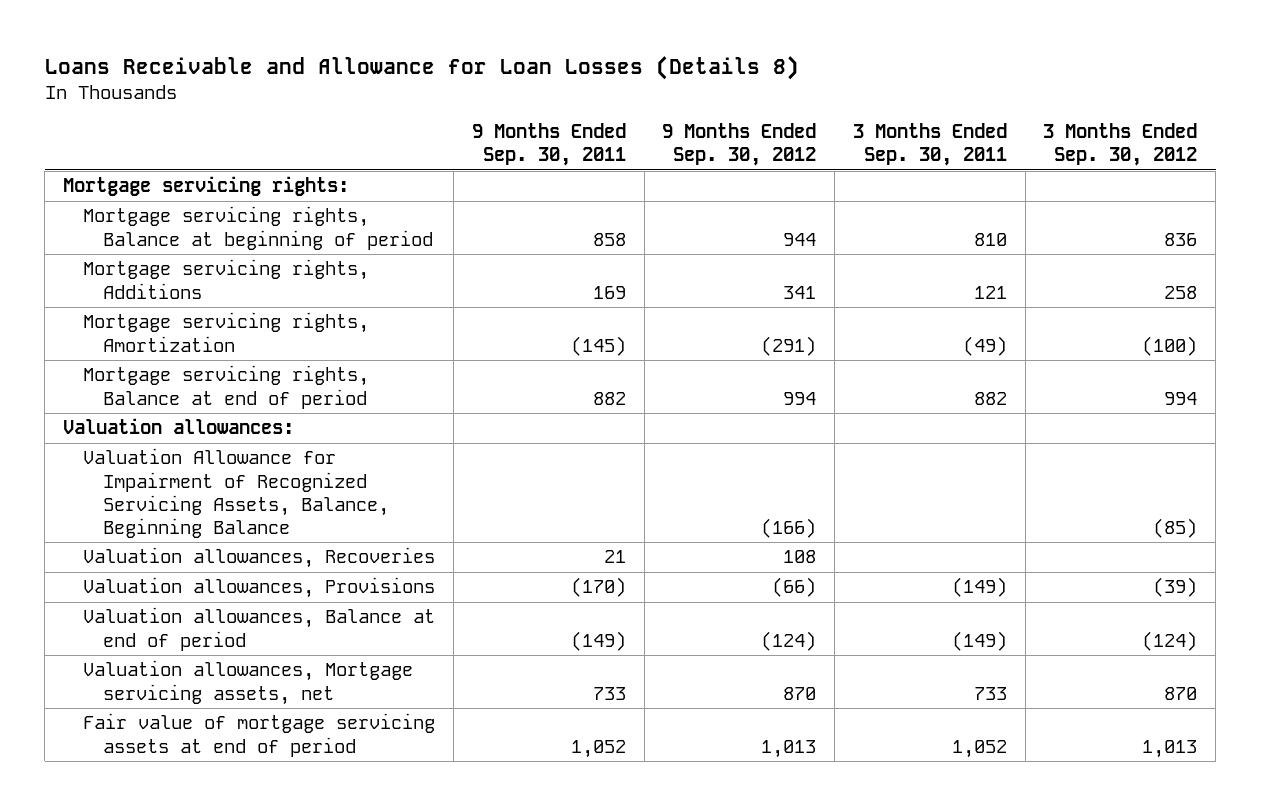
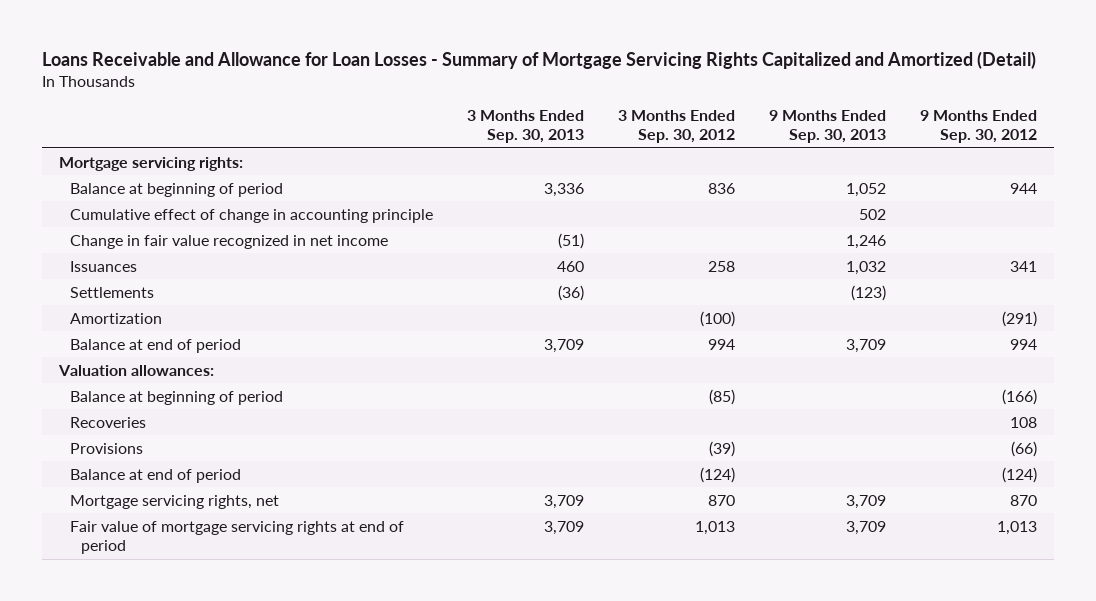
[44,55,799,80] Loans Receivable and Allowance for Loan Losses (Details 8) -> [42,50,1037,69] Loans Receivable and Allowance for Loan Losses - Summary of Mortgage Servicing Rights Capitalized and Amortized (Detail)
[471,123,626,167] 9 Months Ended Sep. 30, 2011 -> none
[852,123,1007,167] 3 Months Ended Sep. 30, 2011 -> none
none -> [467,109,585,144] 3 Months Ended Sep. 30, 2013
none -> [769,109,887,144] 9 Months Ended Sep. 30, 2013
[83,206,434,250] Mortgage servicing rights, Balance at beginning of period -> [70,182,284,197] Balance at beginning of period
none -> [70,208,434,223] Cumulative effect of change in accounting principle
none -> [70,234,389,249] Change in fair value recognized in net income
[83,259,370,299] Mortgage servicing rights, Additions -> [70,260,138,272] Issuances
none -> [70,286,155,298] Settlements
[83,312,370,352] Mortgage servicing rights, Amortization -> [70,312,163,324] Amortization
[83,365,370,409] Mortgage servicing rights, Balance at end of period -> [70,338,242,353] Balance at end of period
[83,448,390,538] Valuation Allowance for Impairment of Recognized Servicing Assets, Balance, Beginning Balance -> [70,390,284,405] Balance at beginning of period
[83,547,436,569] Valuation allowances, Recoveries -> [70,416,147,428] Recoveries
[83,577,436,599] Valuation allowances, Provisions -> [70,442,144,454] Provisions
[83,607,436,651] Valuation allowances, Balance at end of period -> [70,468,242,483] Balance at end of period
[83,660,414,705] Valuation allowances, Mortgage servicing assets, net -> [70,494,280,509] Mortgage servicing rights, net
[83,713,436,757] Fair value of mortgage servicing assets at end of period -> [70,520,405,555] Fair value of mortgage servicing rights at end of period

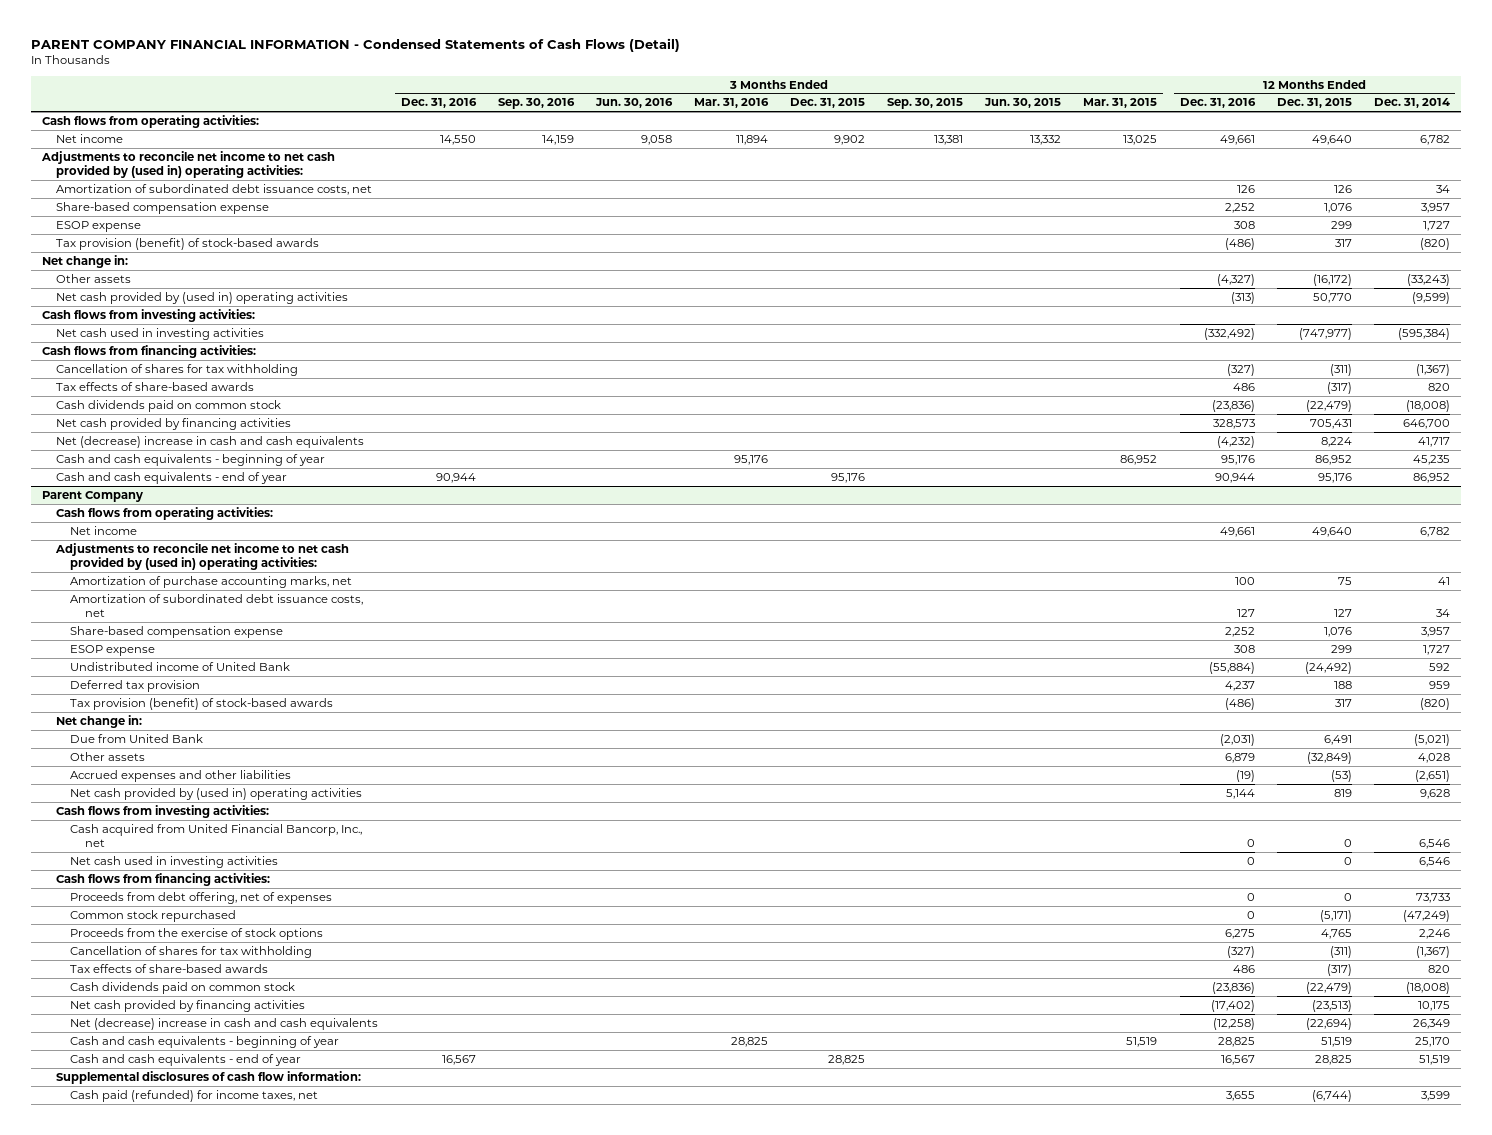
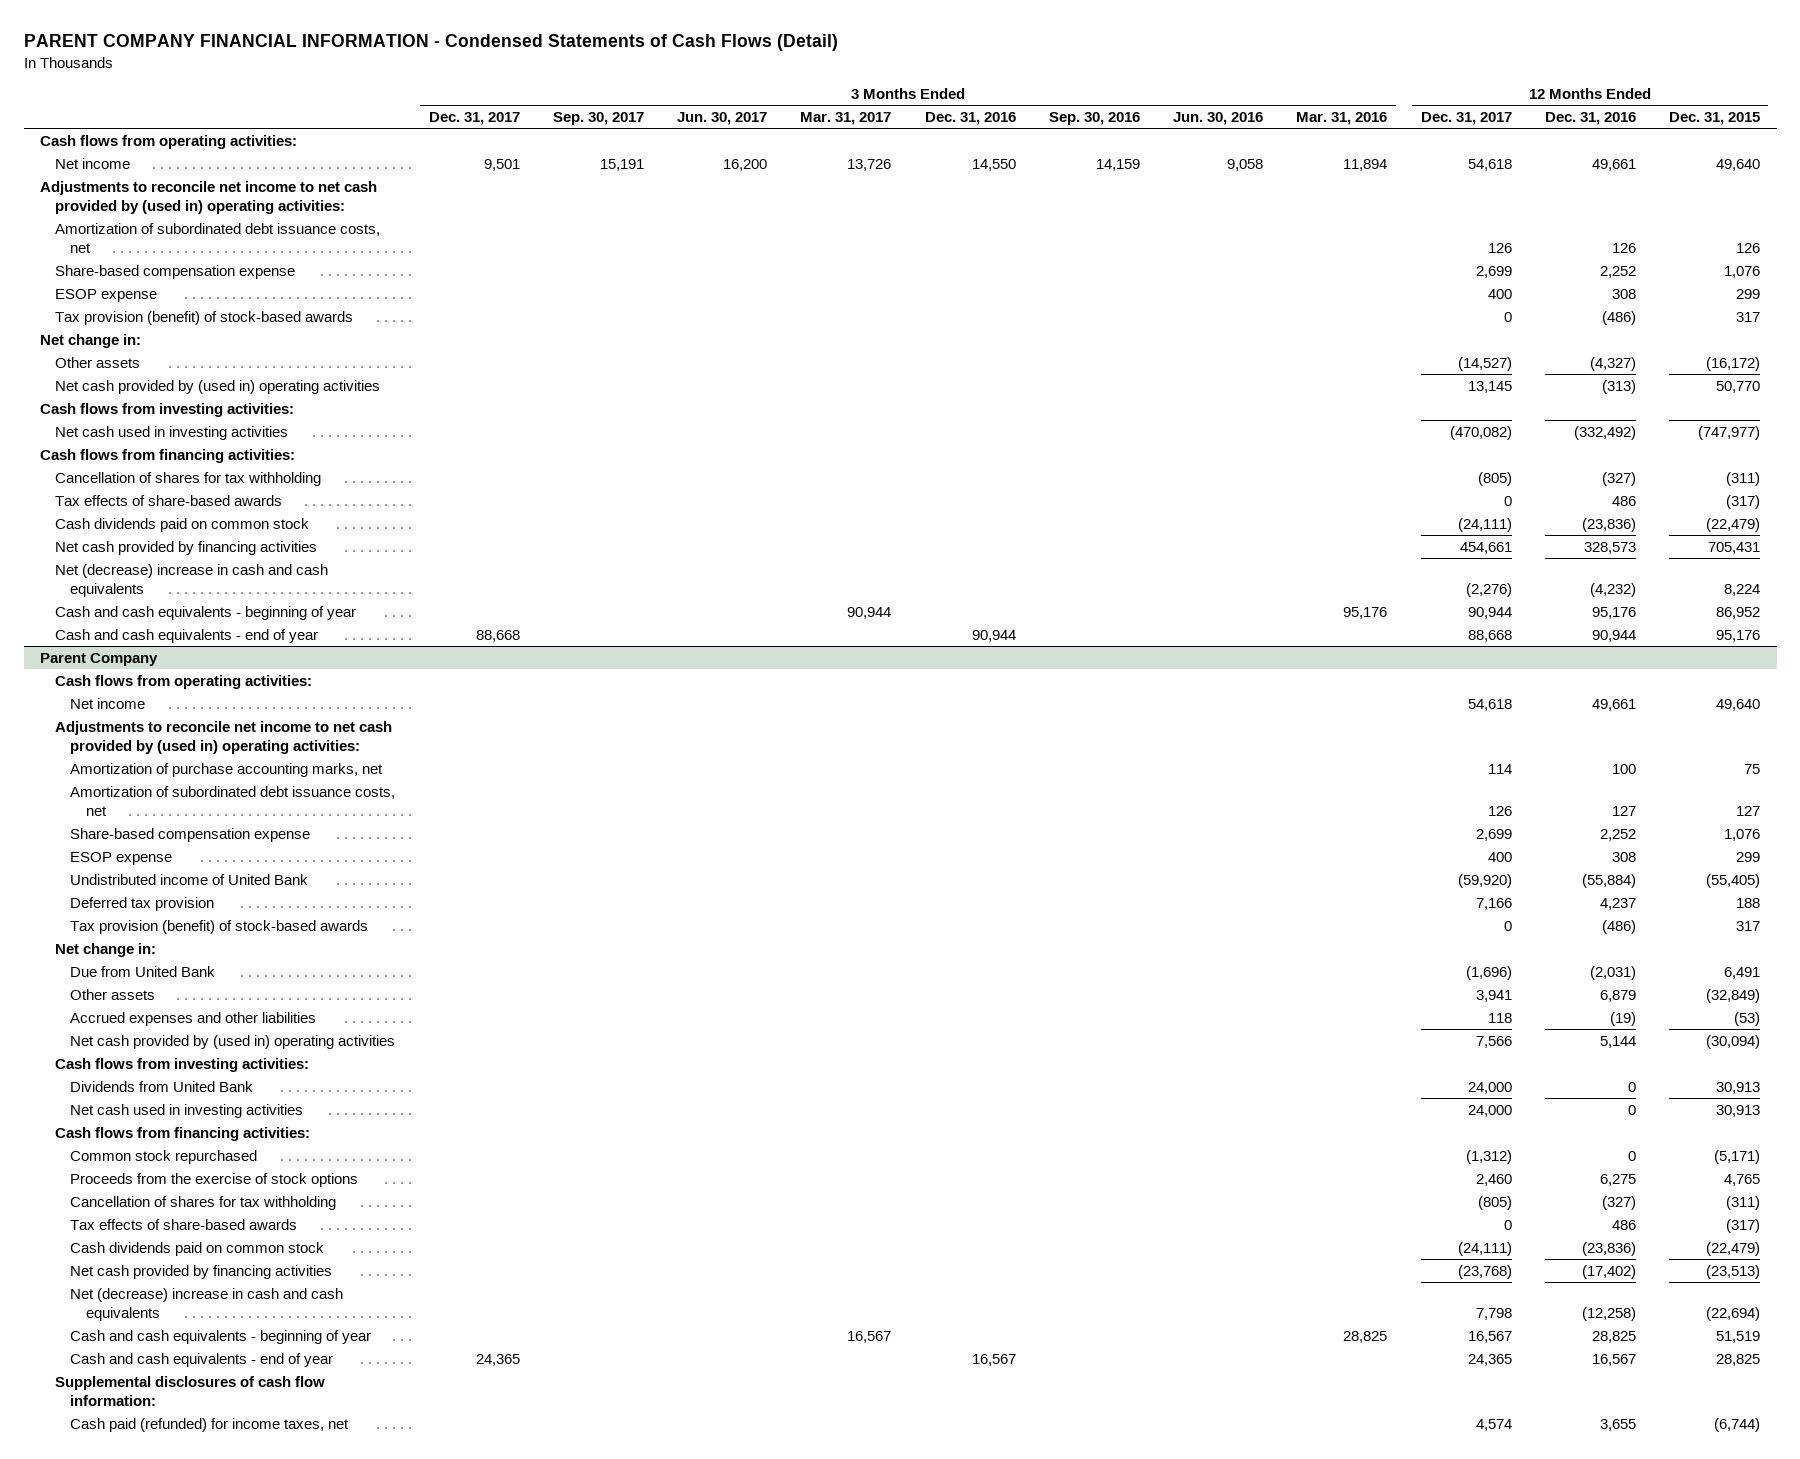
[790,98,866,109] Dec. 31, 2015 -> none
[887,98,964,110] Sep. 30, 2015 -> none
[984,98,1062,109] Jun. 30, 2015 -> none
[1083,98,1158,109] Mar. 31, 2015 -> none
[1373,98,1450,109] Dec. 31, 2014 -> none
none -> [428,112,520,126] Dec. 31, 2017
none -> [552,112,644,126] Sep. 30, 2017
none -> [677,112,768,126] Jun. 30, 2017
none -> [800,112,892,126] Mar. 31, 2017
none -> [1420,112,1512,126] Dec. 31, 2017
[1304,661,1352,674] (24,492) -> [1706,873,1761,888] (55,405)
[1333,788,1352,797] 819 -> [1706,1034,1761,1049] (30,094)
[70,823,363,847] Cash acquired from United Financial Bancorp, Inc., net -> none
none -> [70,1080,254,1092] Dividends from United Bank
[1343,856,1352,865] 0 -> [1716,1104,1761,1117] 30,913
[70,891,333,904] Proceeds from debt offering, net of expenses -> none

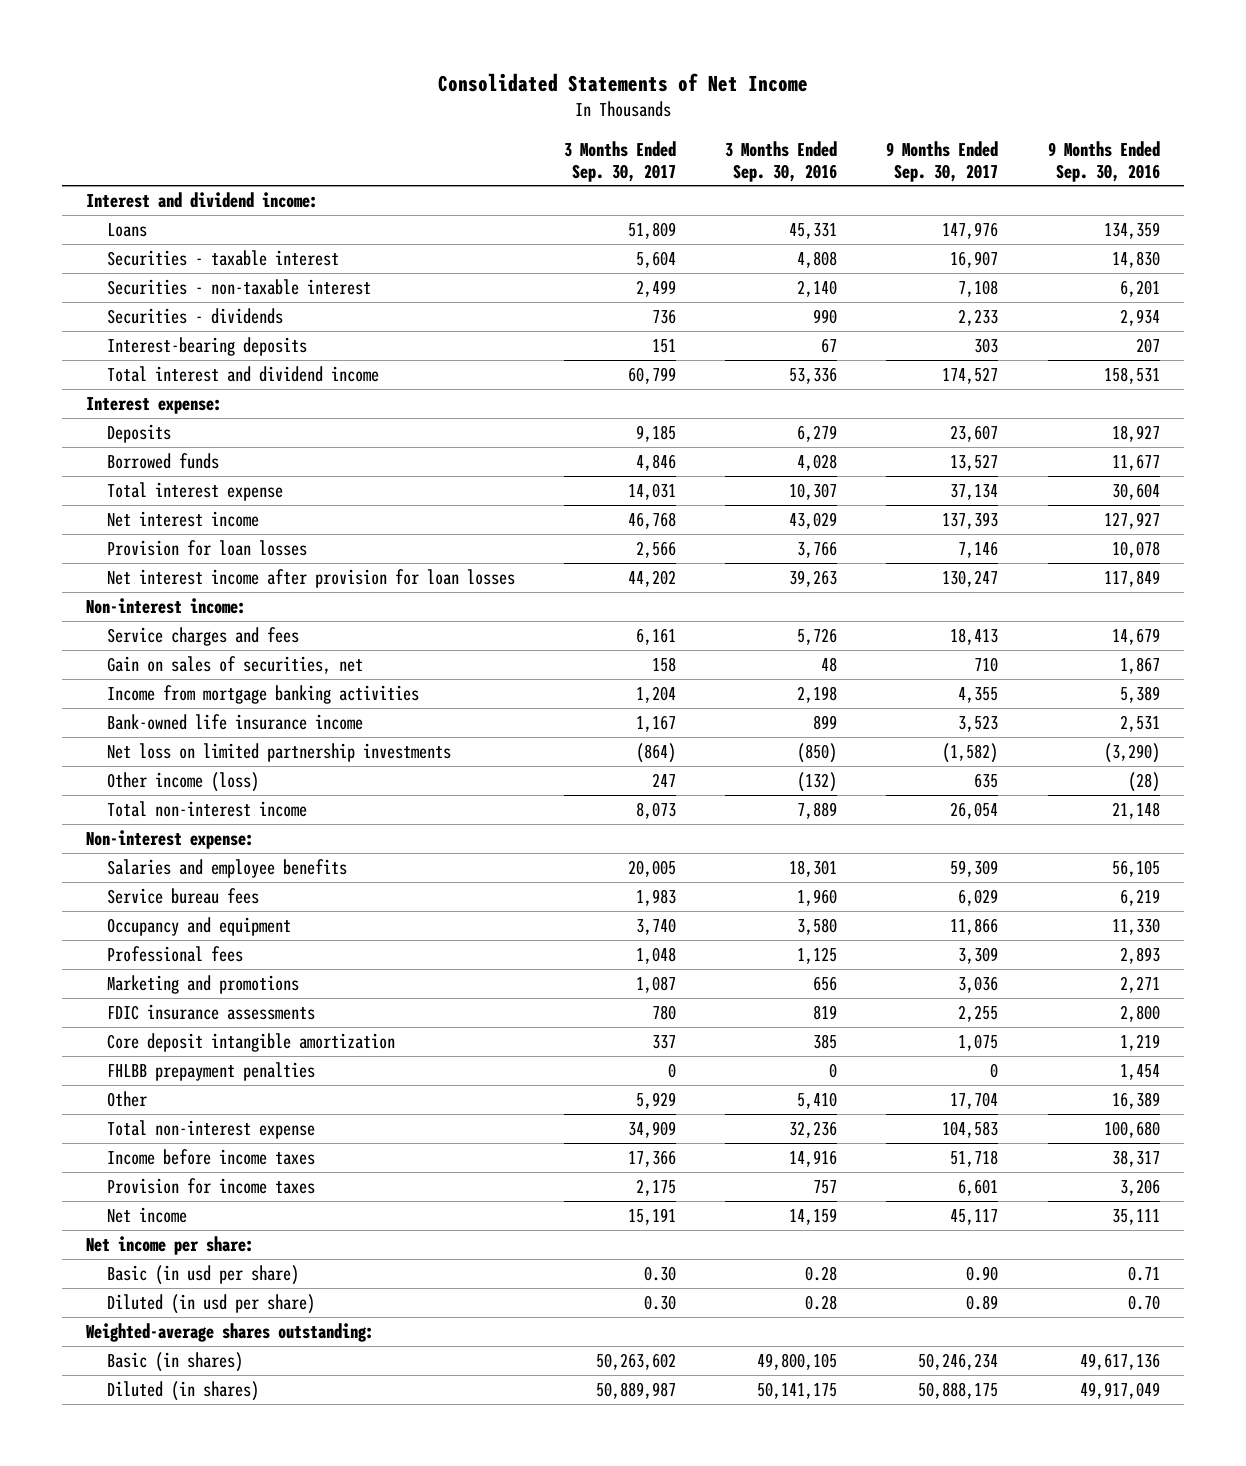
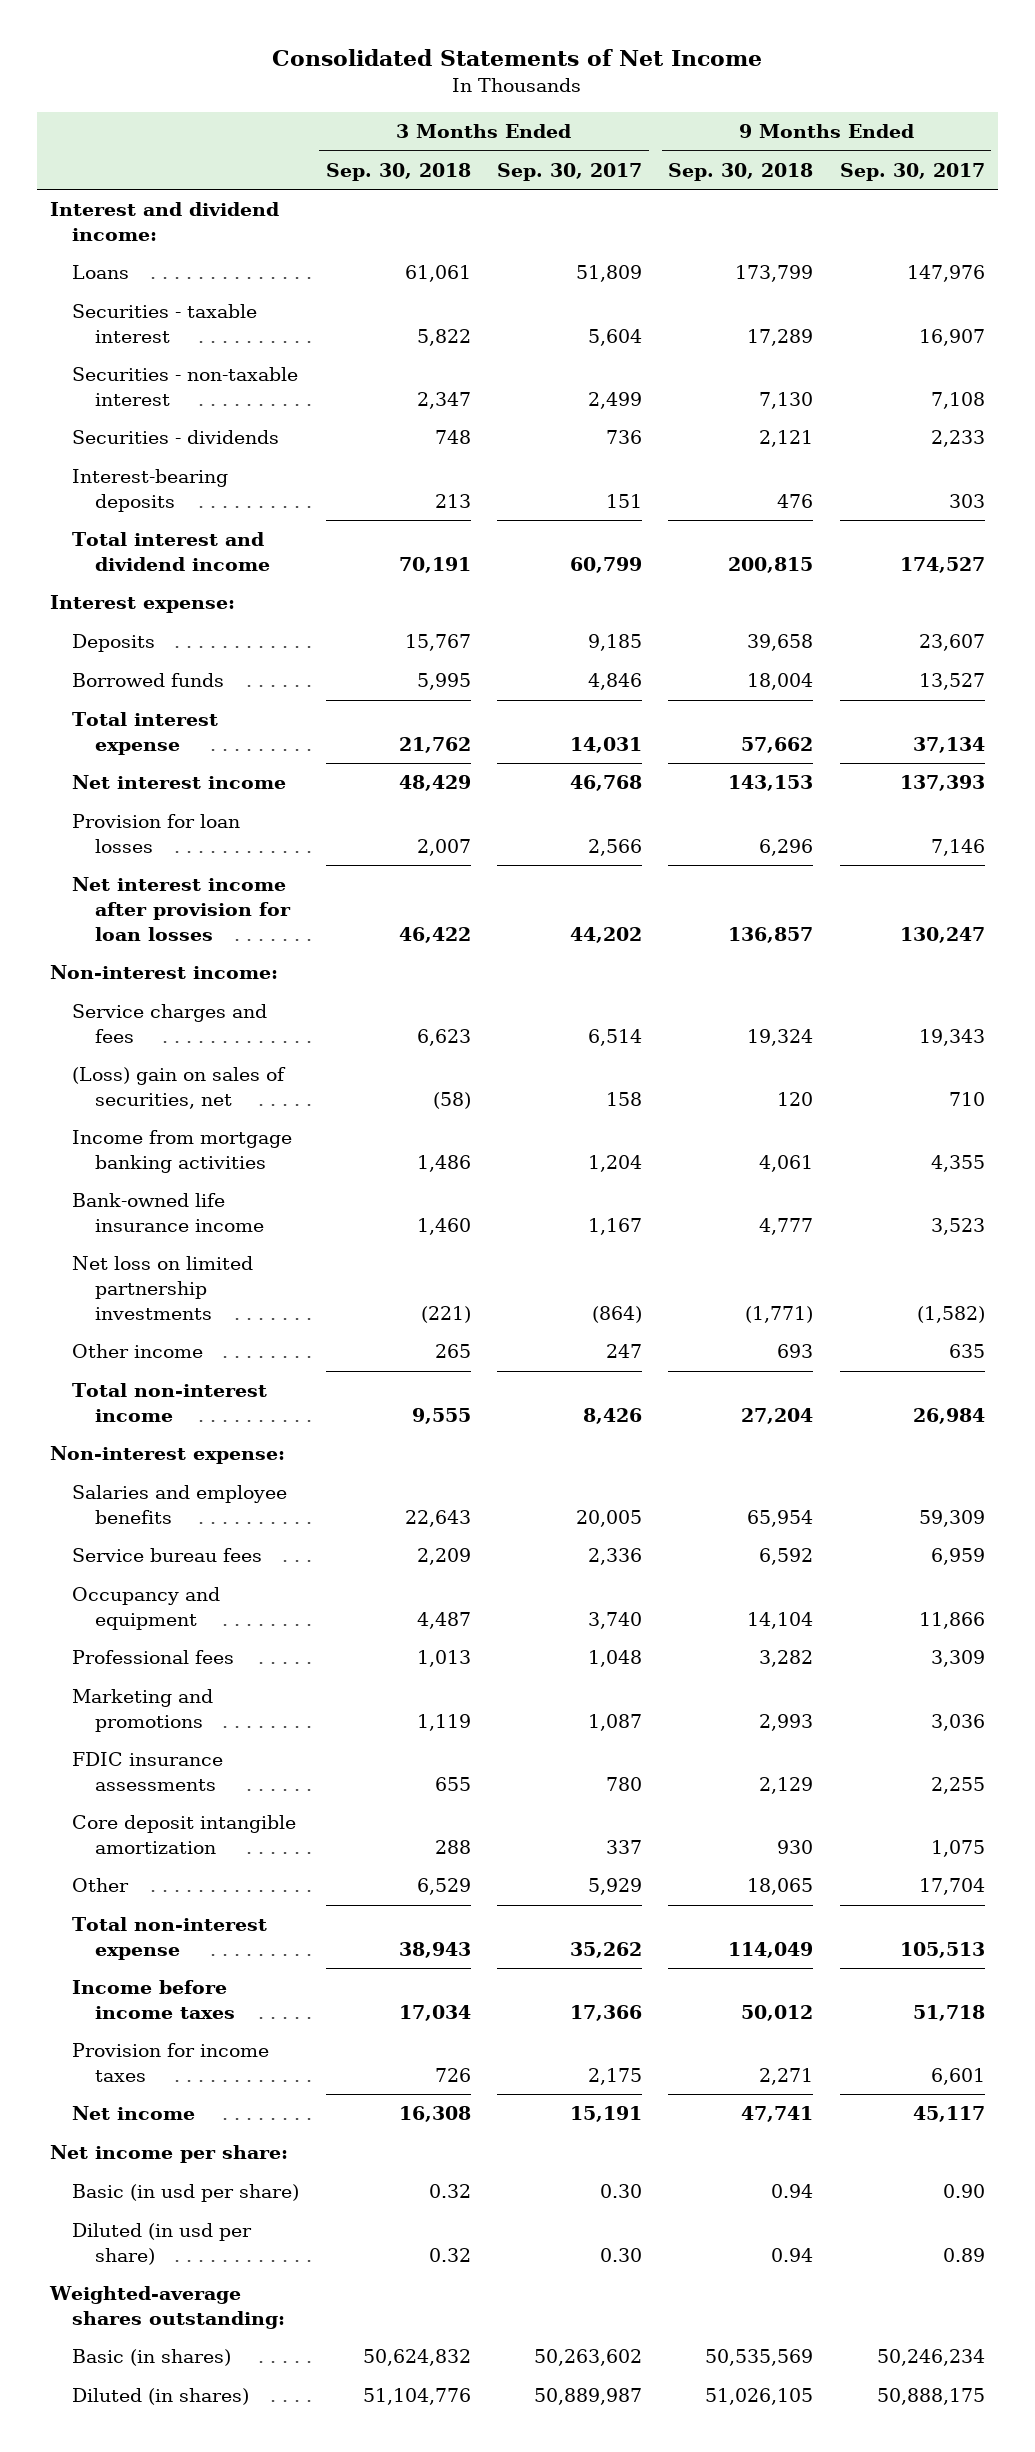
[725,140,838,182] 3 Months Ended Sep. 30, 2016 -> none
[1047,140,1160,182] 9 Months Ended Sep. 30, 2016 -> none
none -> [325,162,471,181] Sep. 30, 2018
none -> [668,162,814,181] Sep. 30, 2018
[635,627,676,645] 6,161 -> [588,1029,643,1047] 6,514
[950,627,999,645] 18,413 -> [918,1029,985,1047] 19,343
[106,655,363,674] Gain on sales of securities, net -> [72,1067,287,1110] (Loss) gain on sales of securities, net
[106,771,259,792] Other income (loss) -> [72,1344,204,1359] Other income
[635,801,676,819] 8,073 -> [583,1408,643,1425] 8,426
[950,801,999,819] 26,054 -> [912,1408,985,1425] 26,984
[635,888,676,906] 1,983 -> [588,1548,643,1566] 2,336
[958,888,999,906] 6,029 -> [930,1548,985,1566] 6,959
[106,1061,315,1081] FHLBB prepayment penalties -> none
[627,1120,676,1138] 34,909 -> [570,1942,643,1959] 35,262
[942,1120,999,1138] 104,583 -> [899,1942,985,1959] 105,513

